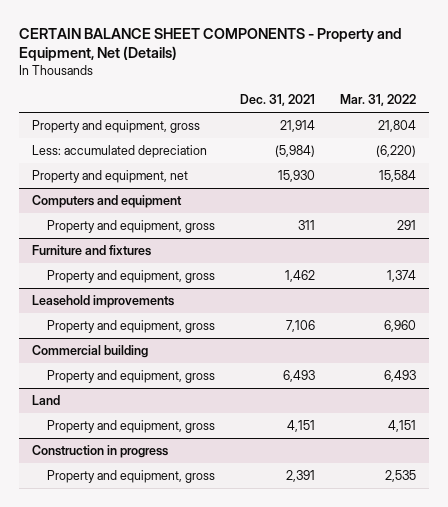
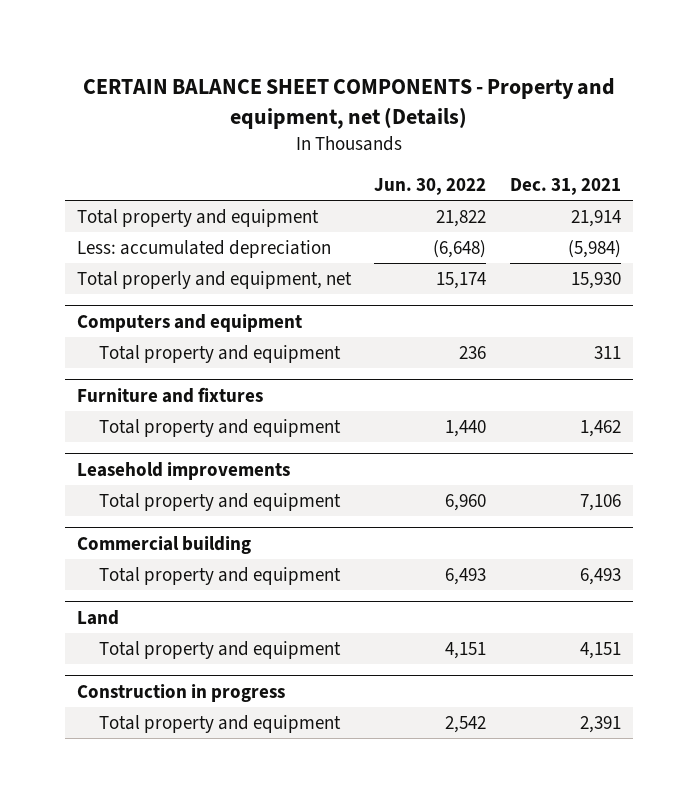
[19,27,403,61] CERTAIN BALANCE SHEET COMPONENTS - Property and Equipment, Net (Details) -> [82,78,615,129] CERTAIN BALANCE SHEET COMPONENTS - Property and equipment, net (Details)
[339,94,416,107] Mar. 31, 2022 -> none
none -> [374,177,487,195] Jun. 30, 2022
[31,119,200,133] Property and equipment, gross -> [76,209,319,228] Total property and equipment
[31,169,188,183] Property and equipment, net -> [76,271,352,290] Total properly and equipment, net
[46,219,215,233] Property and equipment, gross -> [99,345,342,364] Total property and equipment
[46,269,215,283] Property and equipment, gross -> [99,419,342,438] Total property and equipment
[46,319,215,333] Property and equipment, gross -> [99,493,342,512] Total property and equipment
[46,369,215,383] Property and equipment, gross -> [99,567,342,586] Total property and equipment
[46,419,215,433] Property and equipment, gross -> [99,641,342,660] Total property and equipment
[46,469,215,483] Property and equipment, gross -> [99,715,342,734] Total property and equipment

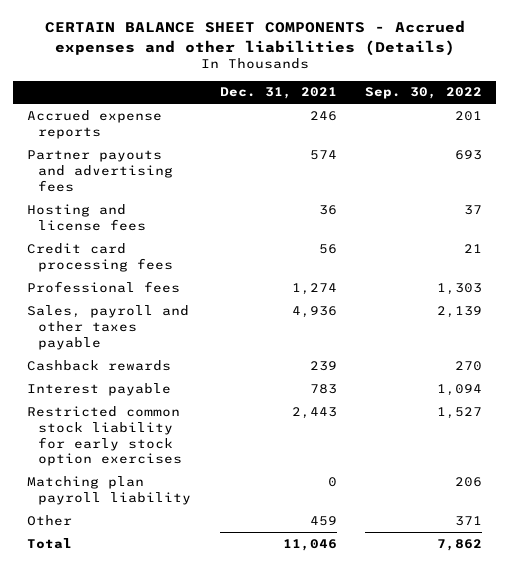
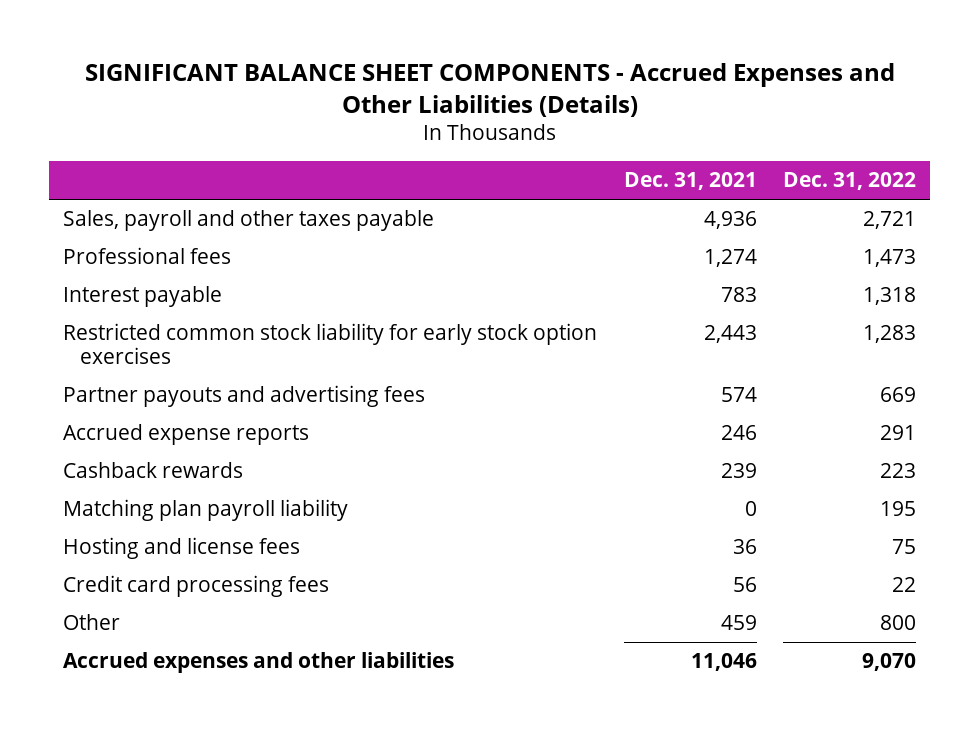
[44,20,465,56] CERTAIN BALANCE SHEET COMPONENTS - Accrued expenses and other liabilities (Details) -> [84,63,895,117] SIGNIFICANT BALANCE SHEET COMPONENTS - Accrued Expenses and Other Liabilities (Details)
[365,87,483,100] Sep. 30, 2022 -> none
none -> [783,172,917,191] Dec. 31, 2022
[27,280,181,293] Professional fees -> [62,247,231,265] Professional fees
[27,149,174,192] Partner payouts and advertising fees -> [62,385,425,408] Partner payouts and advertising fees
[27,109,163,139] Accrued expense reports -> [62,424,309,446] Accrued expense reports
[27,359,172,371] Cashback rewards -> [62,462,243,479] Cashback rewards
[27,203,147,231] Hosting and license fees -> [62,537,300,560] Hosting and license fees
[27,242,174,272] Credit card processing fees -> [62,575,329,598] Credit card processing fees
[27,537,73,549] Total -> [62,652,454,674] Accrued expenses and other liabilities

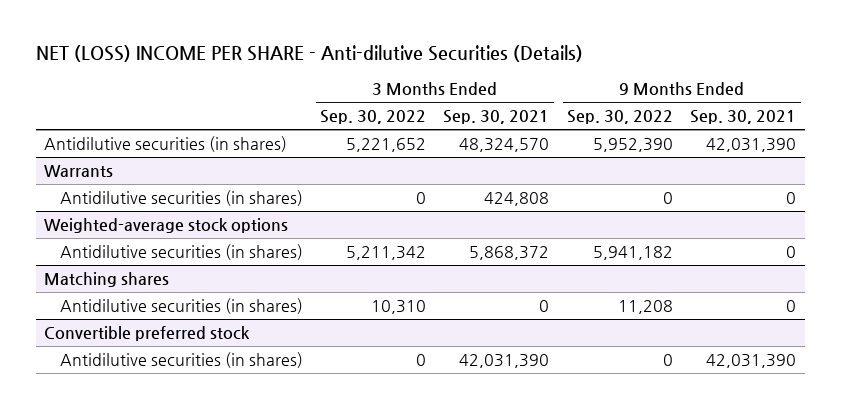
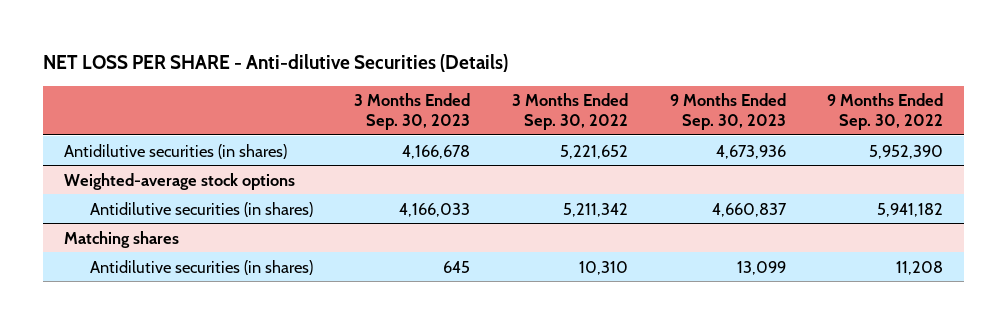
[35,45,583,63] NET (LOSS) INCOME PER SHARE - Anti-dilutive Securities (Details) -> [43,54,509,73] NET LOSS PER SHARE - Anti-dilutive Securities (Details)
[443,110,550,125] Sep. 30, 2021 -> none
[690,110,797,125] Sep. 30, 2021 -> none
none -> [354,93,471,130] 3 Months Ended Sep. 30, 2023
none -> [669,93,786,130] 9 Months Ended Sep. 30, 2023
[44,165,114,178] Warrants -> none
[59,190,303,207] Antidilutive securities (in shares) -> none
[44,326,251,342] Convertible preferred stock -> none
[59,352,303,369] Antidilutive securities (in shares) -> none

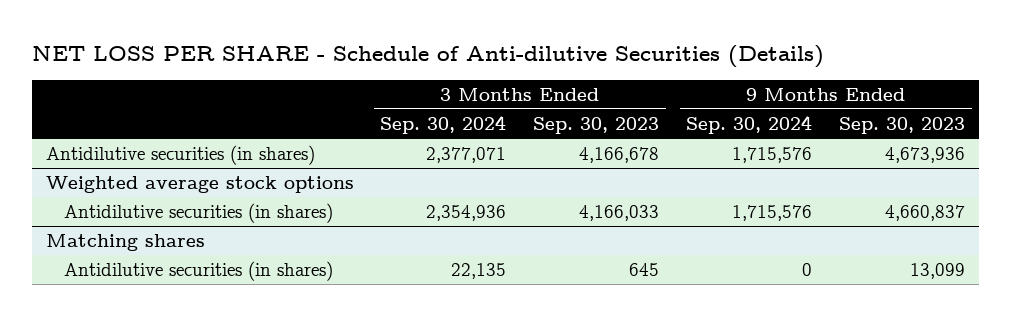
[43,54,509,73] NET LOSS PER SHARE - Anti-dilutive Securities (Details) -> [32,44,825,68] NET LOSS PER SHARE - Schedule of Anti-dilutive Securities (Details)
[511,93,628,130] 3 Months Ended Sep. 30, 2022 -> none
[827,93,944,130] 9 Months Ended Sep. 30, 2022 -> none
none -> [380,115,507,135] Sep. 30, 2024
none -> [686,115,813,135] Sep. 30, 2024
[64,172,296,190] Weighted-average stock options -> [45,176,354,194] Weighted average stock options

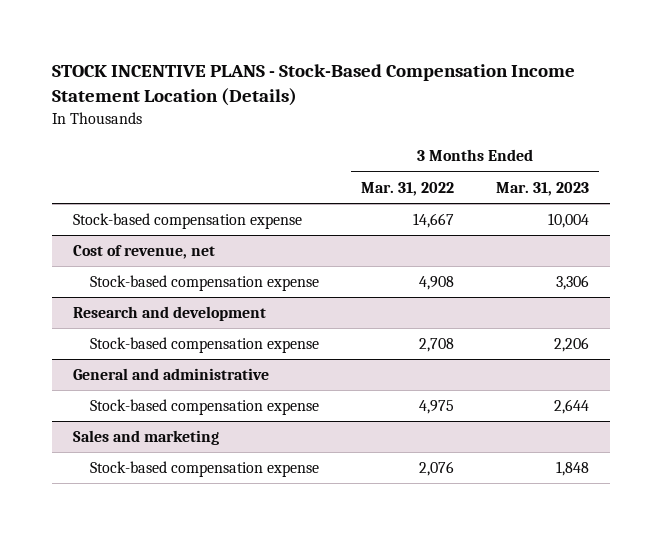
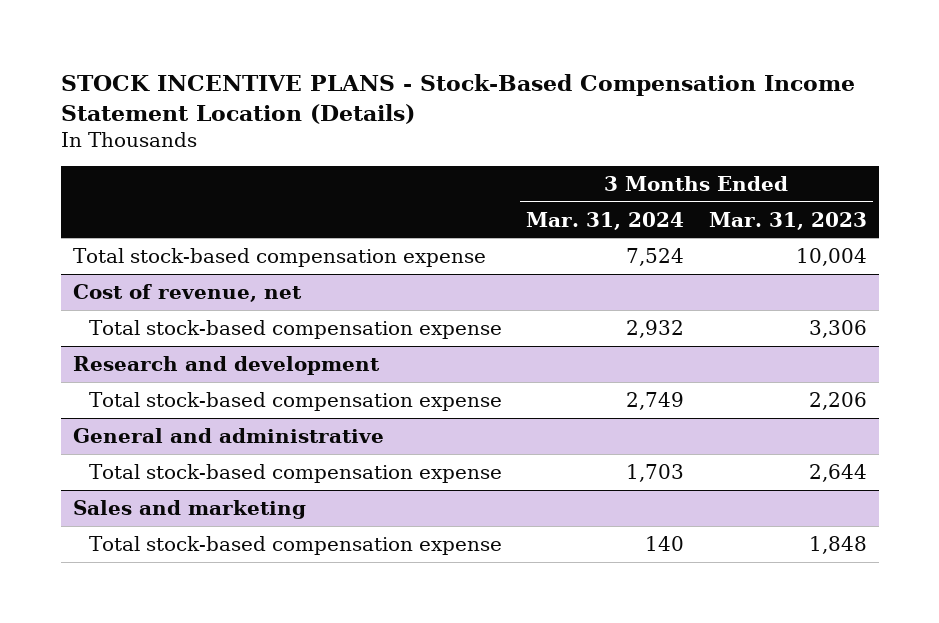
[361,181,455,196] Mar. 31, 2022 -> none
none -> [526,211,685,230] Mar. 31, 2024
[72,213,302,230] Stock-based compensation expense -> [72,247,486,267] Total stock-based compensation expense
[90,275,320,292] Stock-based compensation expense -> [88,319,502,339] Total stock-based compensation expense
[90,337,320,354] Stock-based compensation expense -> [88,391,502,411] Total stock-based compensation expense
[90,399,320,416] Stock-based compensation expense -> [88,463,502,483] Total stock-based compensation expense
[90,461,320,478] Stock-based compensation expense -> [88,535,502,555] Total stock-based compensation expense

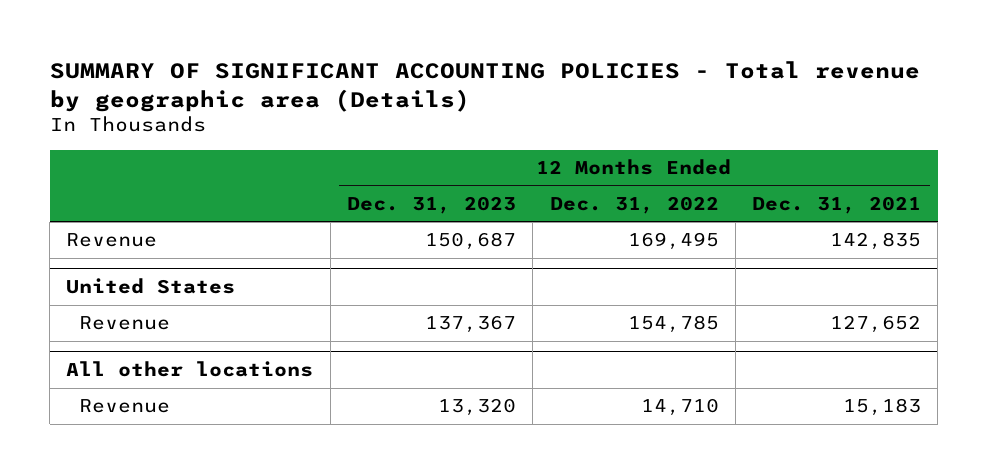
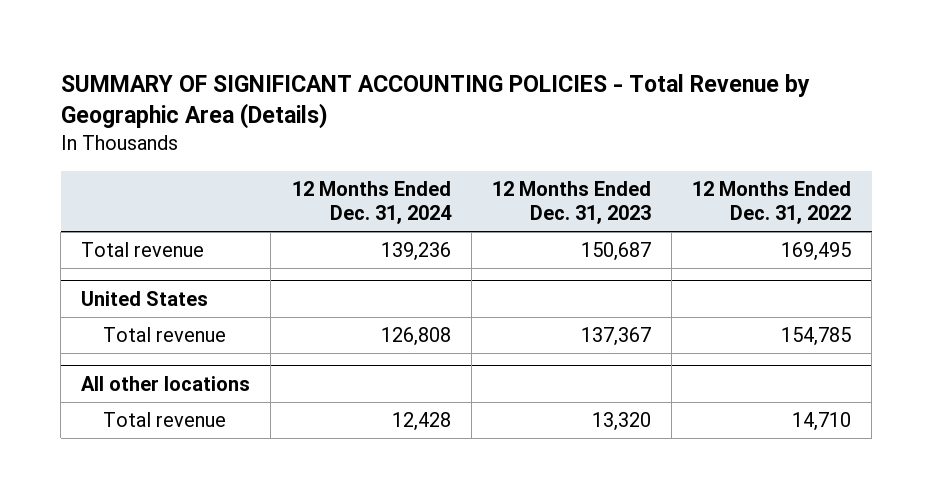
[49,61,920,112] SUMMARY OF SIGNIFICANT ACCOUNTING POLICIES - Total revenue by geographic area (Details) -> [60,73,810,130] SUMMARY OF SIGNIFICANT ACCOUNTING POLICIES - Total Revenue by Geographic Area (Details)
[752,195,922,214] Dec. 31, 2021 -> none
none -> [291,180,452,225] 12 Months Ended Dec. 31, 2024
[66,233,158,248] Revenue -> [81,242,205,258] Total revenue
[79,316,171,331] Revenue -> [102,327,226,343] Total revenue
[79,399,171,414] Revenue -> [102,412,226,428] Total revenue

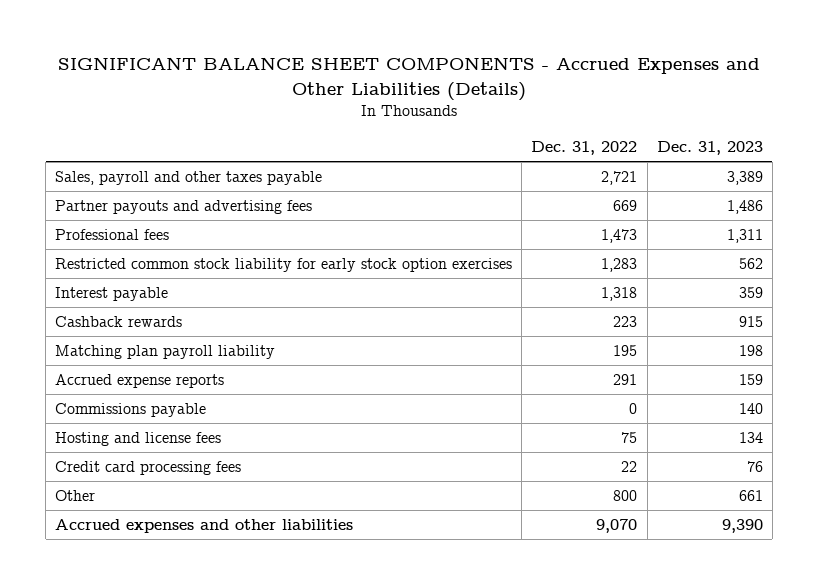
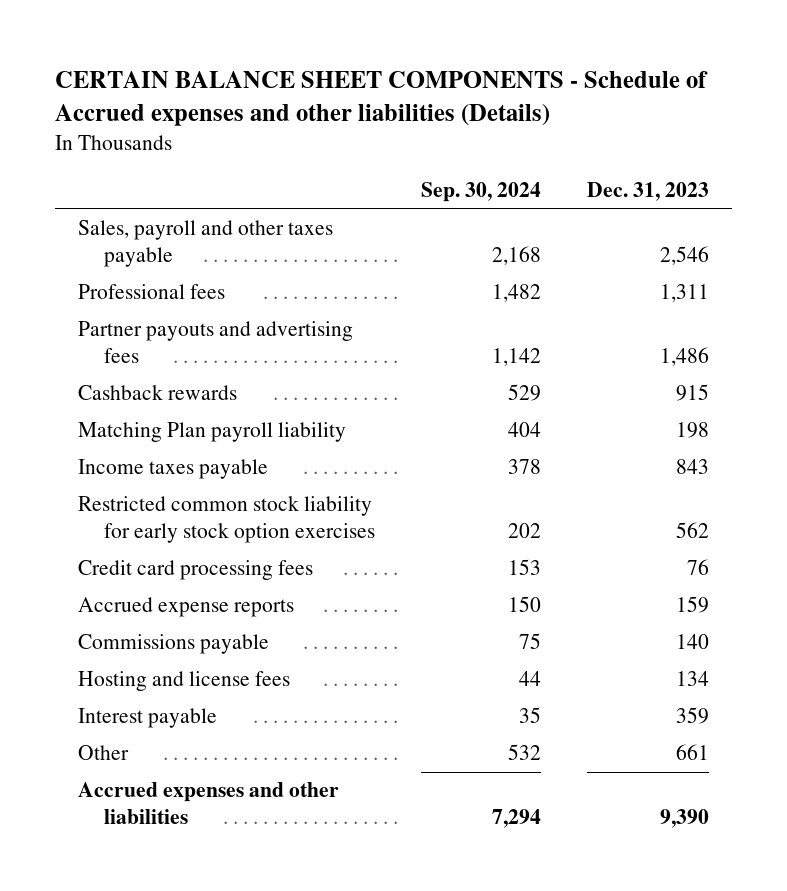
[57,57,760,101] SIGNIFICANT BALANCE SHEET COMPONENTS - Accrued Expenses and Other Liabilities (Details) -> [54,71,708,127] CERTAIN BALANCE SHEET COMPONENTS - Schedule of Accrued expenses and other liabilities (Details)
[531,140,638,155] Dec. 31, 2022 -> none
none -> [420,182,541,203] Sep. 30, 2024
[726,171,763,186] 3,389 -> [659,246,709,266] 2,546
[55,200,313,215] Partner payouts and advertising fees -> [78,321,354,364] Partner payouts and advertising fees
[55,345,276,360] Matching plan payroll liability -> [78,422,347,443] Matching Plan payroll liability
none -> [78,459,269,480] Income taxes payable
[55,258,513,273] Restricted common stock liability for early stock option exercises -> [78,496,375,544] Restricted common stock liability for early stock option exercises
[55,461,242,476] Credit card processing fees -> [78,560,314,581] Credit card processing fees
[55,287,169,302] Interest payable -> [78,708,218,729] Interest payable

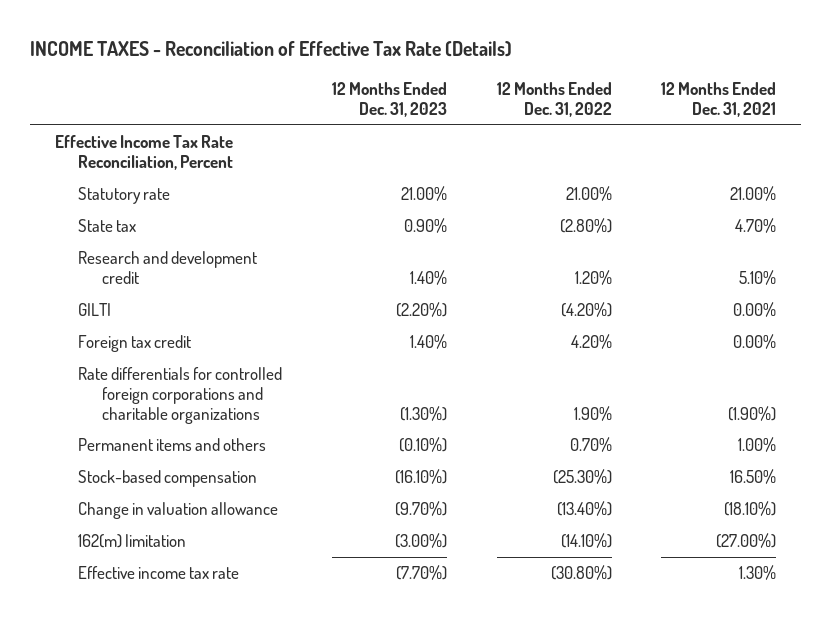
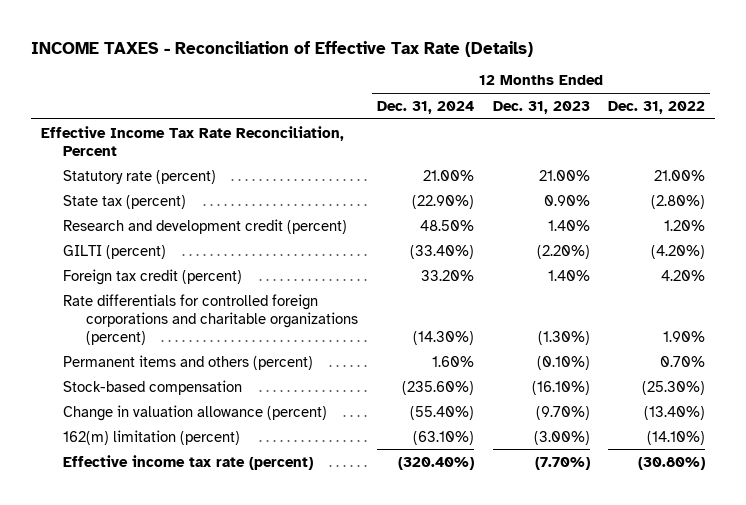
[661,82,777,118] 12 Months Ended Dec. 31, 2021 -> none
none -> [376,100,474,114] Dec. 31, 2024
[78,187,171,205] Statutory rate -> [63,169,217,184] Statutory rate (percent)
[78,219,137,233] State tax -> [63,194,187,209] State tax (percent)
[78,251,258,284] Research and development credit -> [63,218,348,234] Research and development credit (percent)
[78,303,112,317] GILTI -> [63,244,167,259] GILTI (percent)
[78,335,192,353] Foreign tax credit -> [63,268,243,285] Foreign tax credit (percent)
[78,367,283,424] Rate differentials for controlled foreign corporations and charitable organizations -> [63,293,358,345] Rate differentials for controlled foreign corporations and charitable organizations (percent)
[78,438,267,452] Permanent items and others -> [63,354,314,370] Permanent items and others (percent)
[78,502,279,520] Change in valuation allowance -> [63,404,328,421] Change in valuation allowance (percent)
[78,534,187,549] 162(m) limitation -> [63,429,241,445] 162(m) limitation (percent)
[78,566,240,580] Effective income tax rate -> [63,454,314,470] Effective income tax rate (percent)

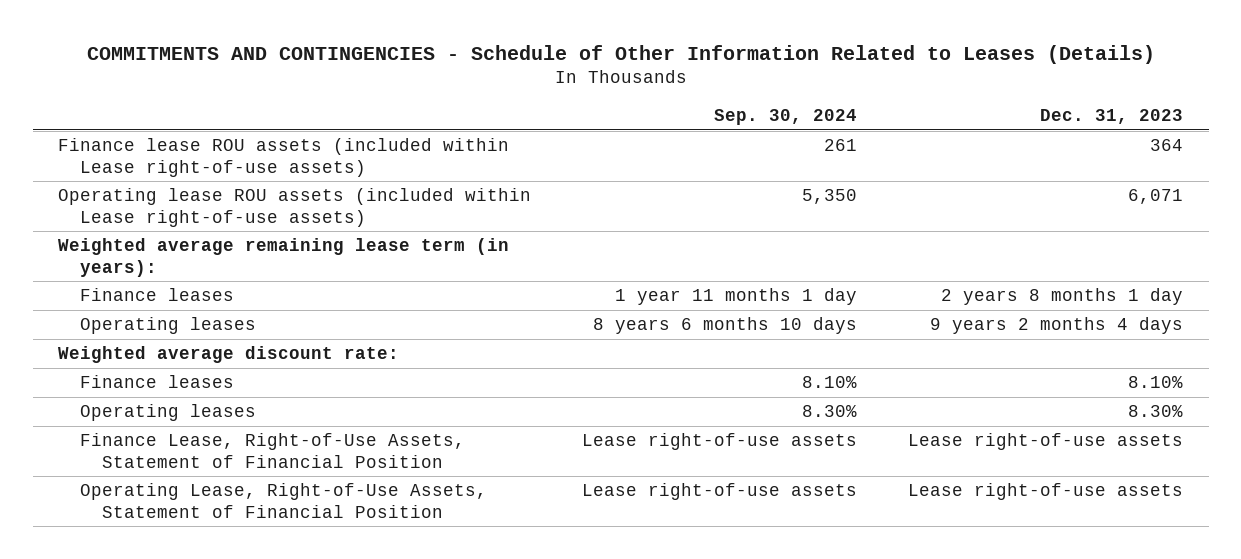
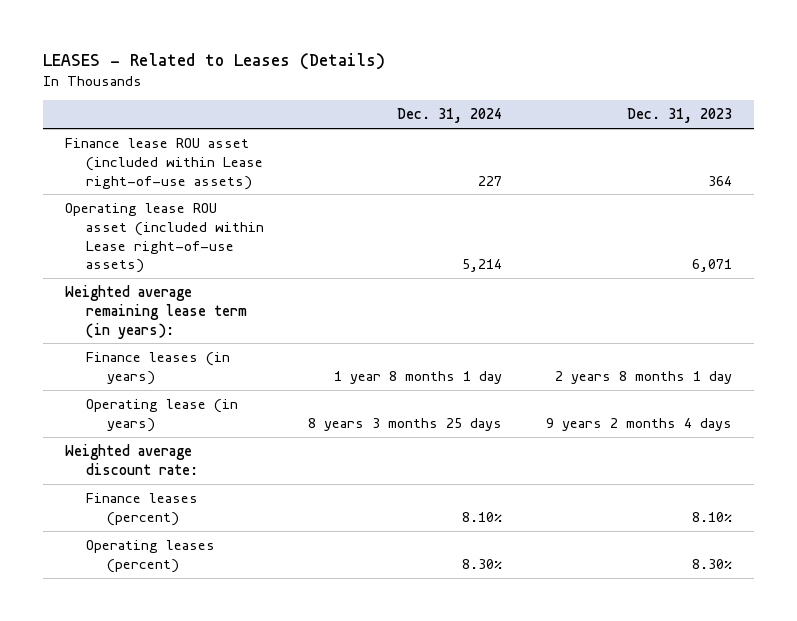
[86,44,1155,64] COMMITMENTS AND CONTINGENCIES - Schedule of Other Information Related to Leases (Details) -> [43,52,386,70] LEASES - Related to Leases (Details)
[714,108,858,125] Sep. 30, 2024 -> none
none -> [397,108,503,124] Dec. 31, 2024
[58,138,510,177] Finance lease ROU assets (included within Lease right-of-use assets) -> [65,137,264,190] Finance lease ROU asset (included within Lease right-of-use assets)
[58,188,532,227] Operating lease ROU assets (included within Lease right-of-use assets) -> [65,202,265,274] Operating lease ROU asset (included within Lease right-of-use assets)
[80,288,235,302] Finance leases -> [86,351,231,385] Finance leases (in years)
[80,317,257,335] Operating leases -> [86,398,239,432] Operating lease (in years)
[80,433,466,468] Finance Lease, Right-of-Use Assets, Statement of Financial Position -> none
[80,483,488,518] Operating Lease, Right-of-Use Assets, Statement of Financial Position -> none
[80,375,235,389] Finance leases -> [86,492,199,526] Finance leases (percent)
[80,404,257,422] Operating leases -> [86,539,216,573] Operating leases (percent)

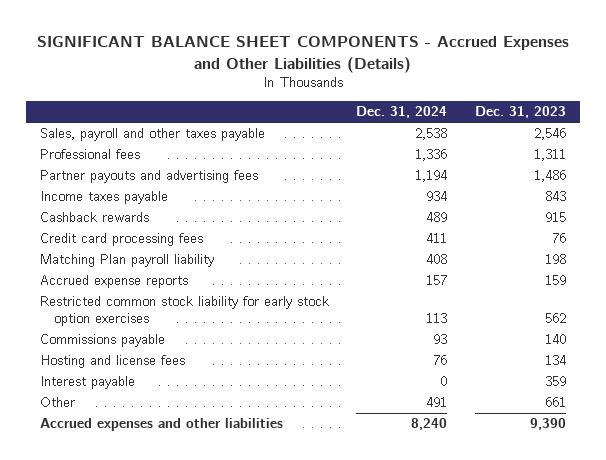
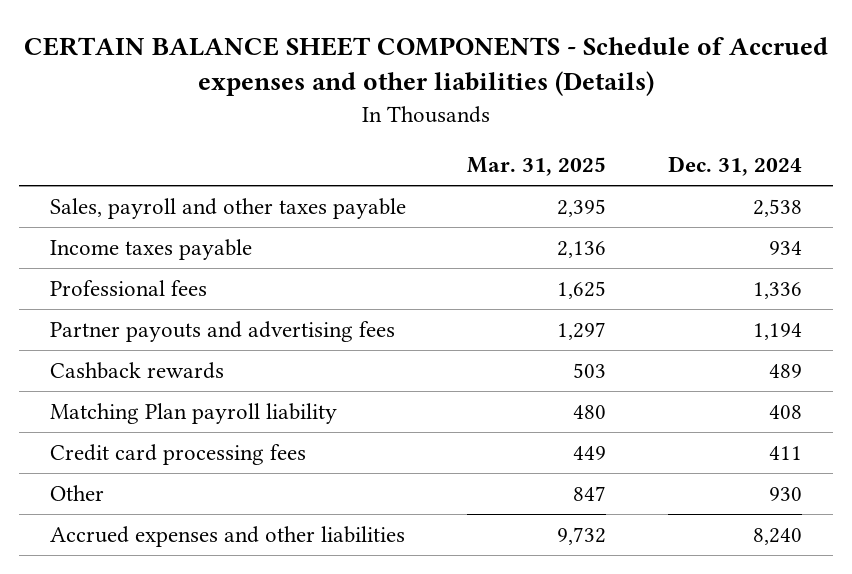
[36,36,569,73] SIGNIFICANT BALANCE SHEET COMPONENTS - Accrued Expenses and Other Liabilities (Details) -> [23,36,828,97] CERTAIN BALANCE SHEET COMPONENTS - Schedule of Accrued expenses and other liabilities (Details)
[475,106,567,119] Dec. 31, 2023 -> none
none -> [467,157,607,177] Mar. 31, 2025
[39,191,168,205] Income taxes payable -> [49,238,252,260] Income taxes payable
[39,275,188,289] Accrued expense reports -> none
[39,296,329,326] Restricted common stock liability for early stock option exercises -> none
[39,334,165,348] Commissions payable -> none
[39,355,185,369] Hosting and license fees -> none
[39,376,135,390] Interest payable -> none
[39,233,203,247] Credit card processing fees -> [49,443,306,465] Credit card processing fees
[426,397,448,408] 491 -> [769,486,803,501] 930

